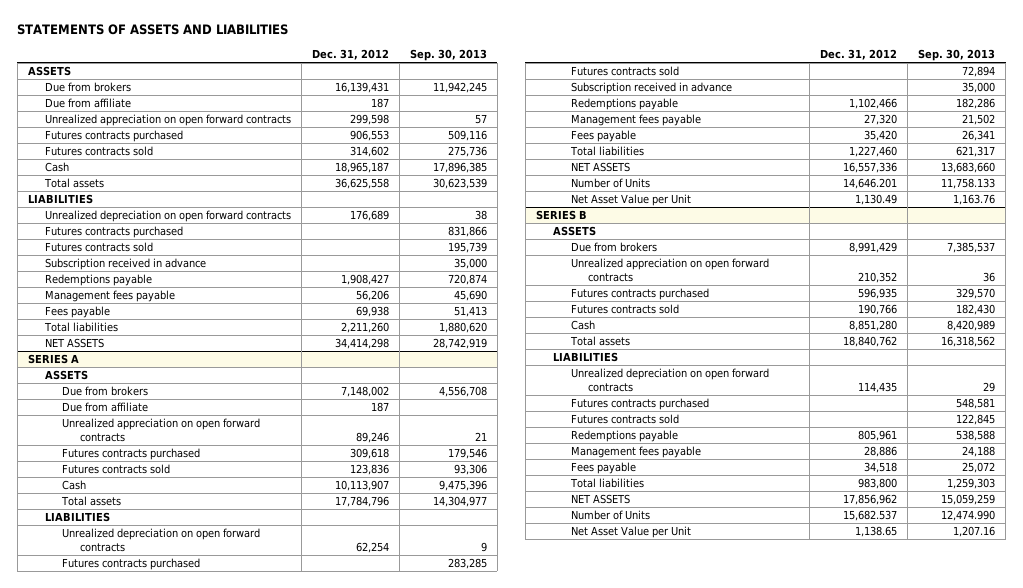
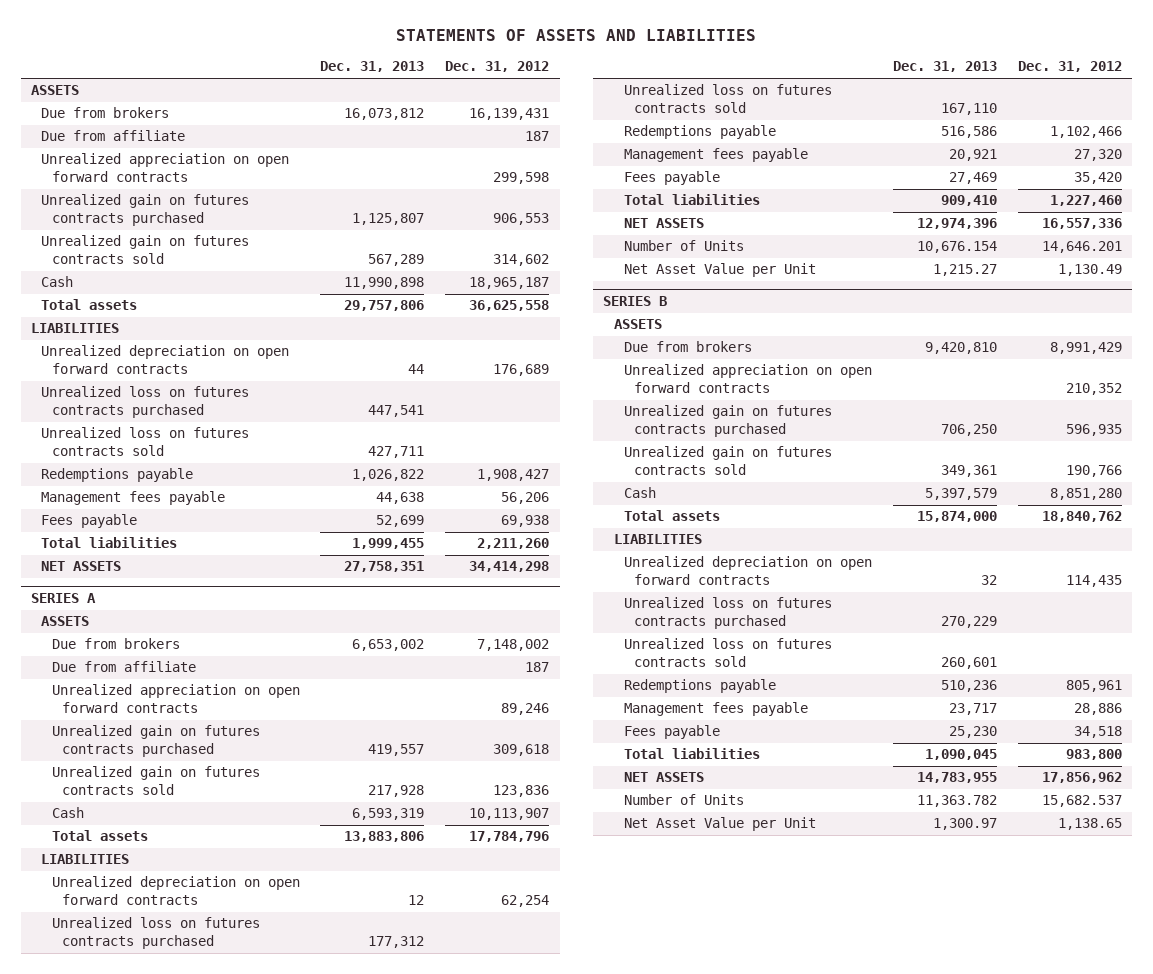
[409,48,487,61] Sep. 30, 2013 -> none
none -> [320,61,425,73] Dec. 31, 2013
[44,130,183,143] Futures contracts purchased -> [41,194,250,226] Unrealized gain on futures contracts purchased
[44,146,153,157] Futures contracts sold -> [41,235,250,264] Unrealized gain on futures contracts sold
[44,258,206,271] Subscription received in advance -> none
[44,226,183,239] Futures contracts purchased -> [41,386,250,418] Unrealized loss on futures contracts purchased
[44,242,153,253] Futures contracts sold -> [41,427,250,456] Unrealized loss on futures contracts sold
[62,448,201,461] Futures contracts purchased -> [51,725,260,757] Unrealized gain on futures contracts purchased
[62,464,171,475] Futures contracts sold -> [51,766,260,795] Unrealized gain on futures contracts sold
[570,82,732,95] Subscription received in advance -> none
[62,558,201,571] Futures contracts purchased -> [51,917,260,949] Unrealized loss on futures contracts purchased
[570,66,679,77] Futures contracts sold -> [623,84,832,113] Unrealized loss on futures contracts sold
[570,288,709,301] Futures contracts purchased -> [623,405,832,437] Unrealized gain on futures contracts purchased
[570,304,679,315] Futures contracts sold -> [623,446,832,475] Unrealized gain on futures contracts sold
[570,398,709,411] Futures contracts purchased -> [623,597,832,629] Unrealized loss on futures contracts purchased
[570,414,679,425] Futures contracts sold -> [623,638,832,667] Unrealized loss on futures contracts sold

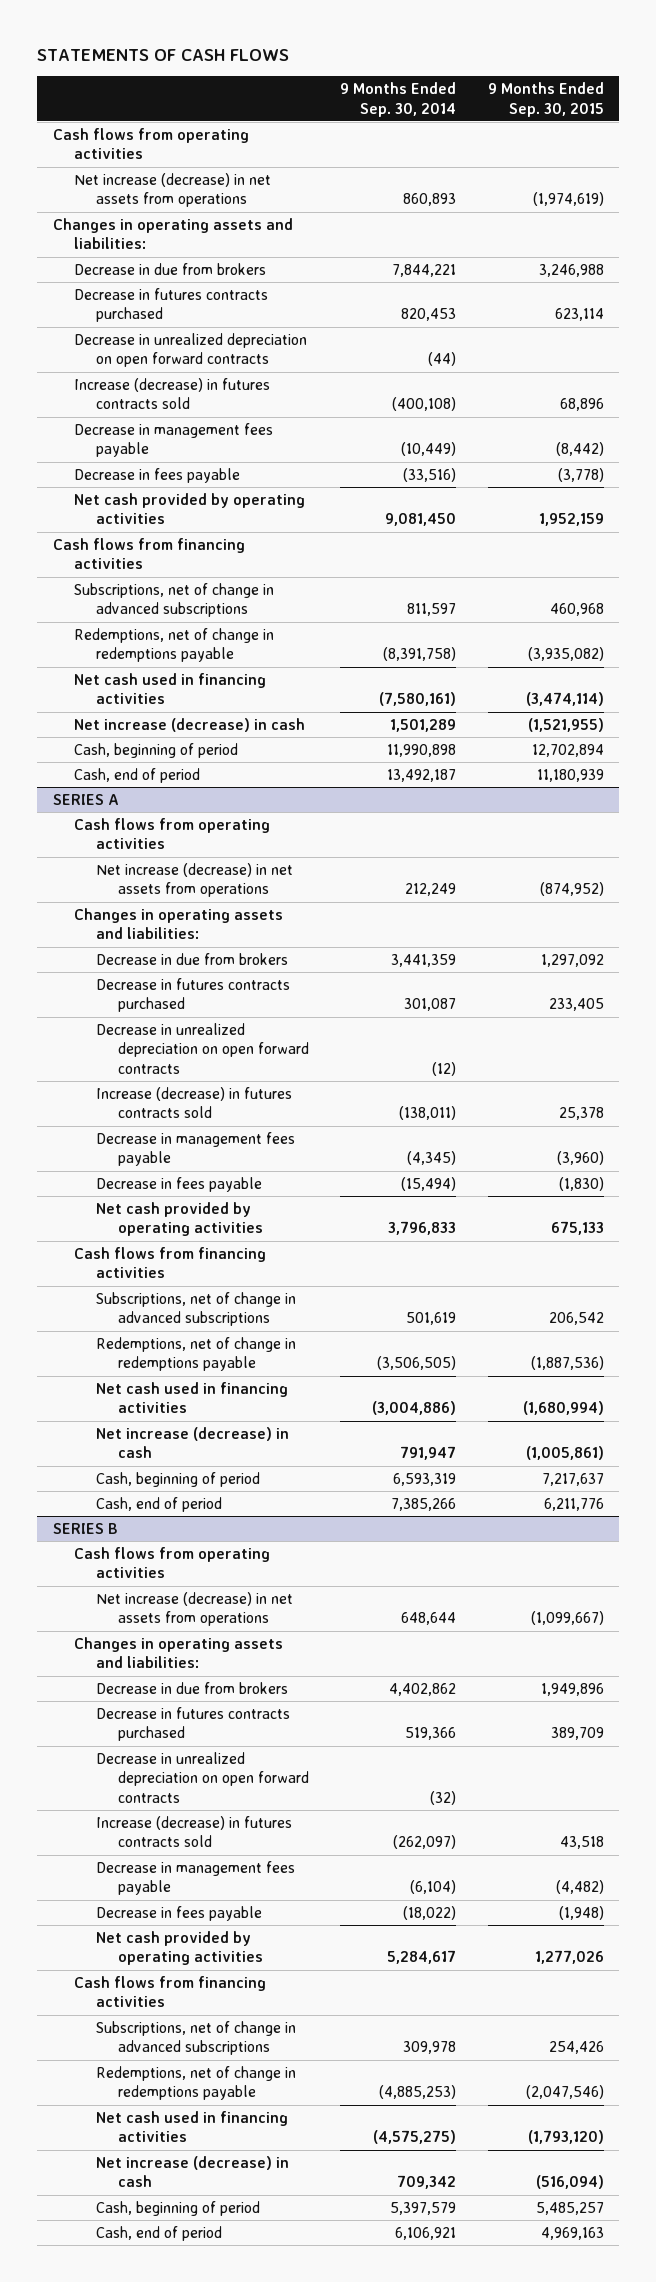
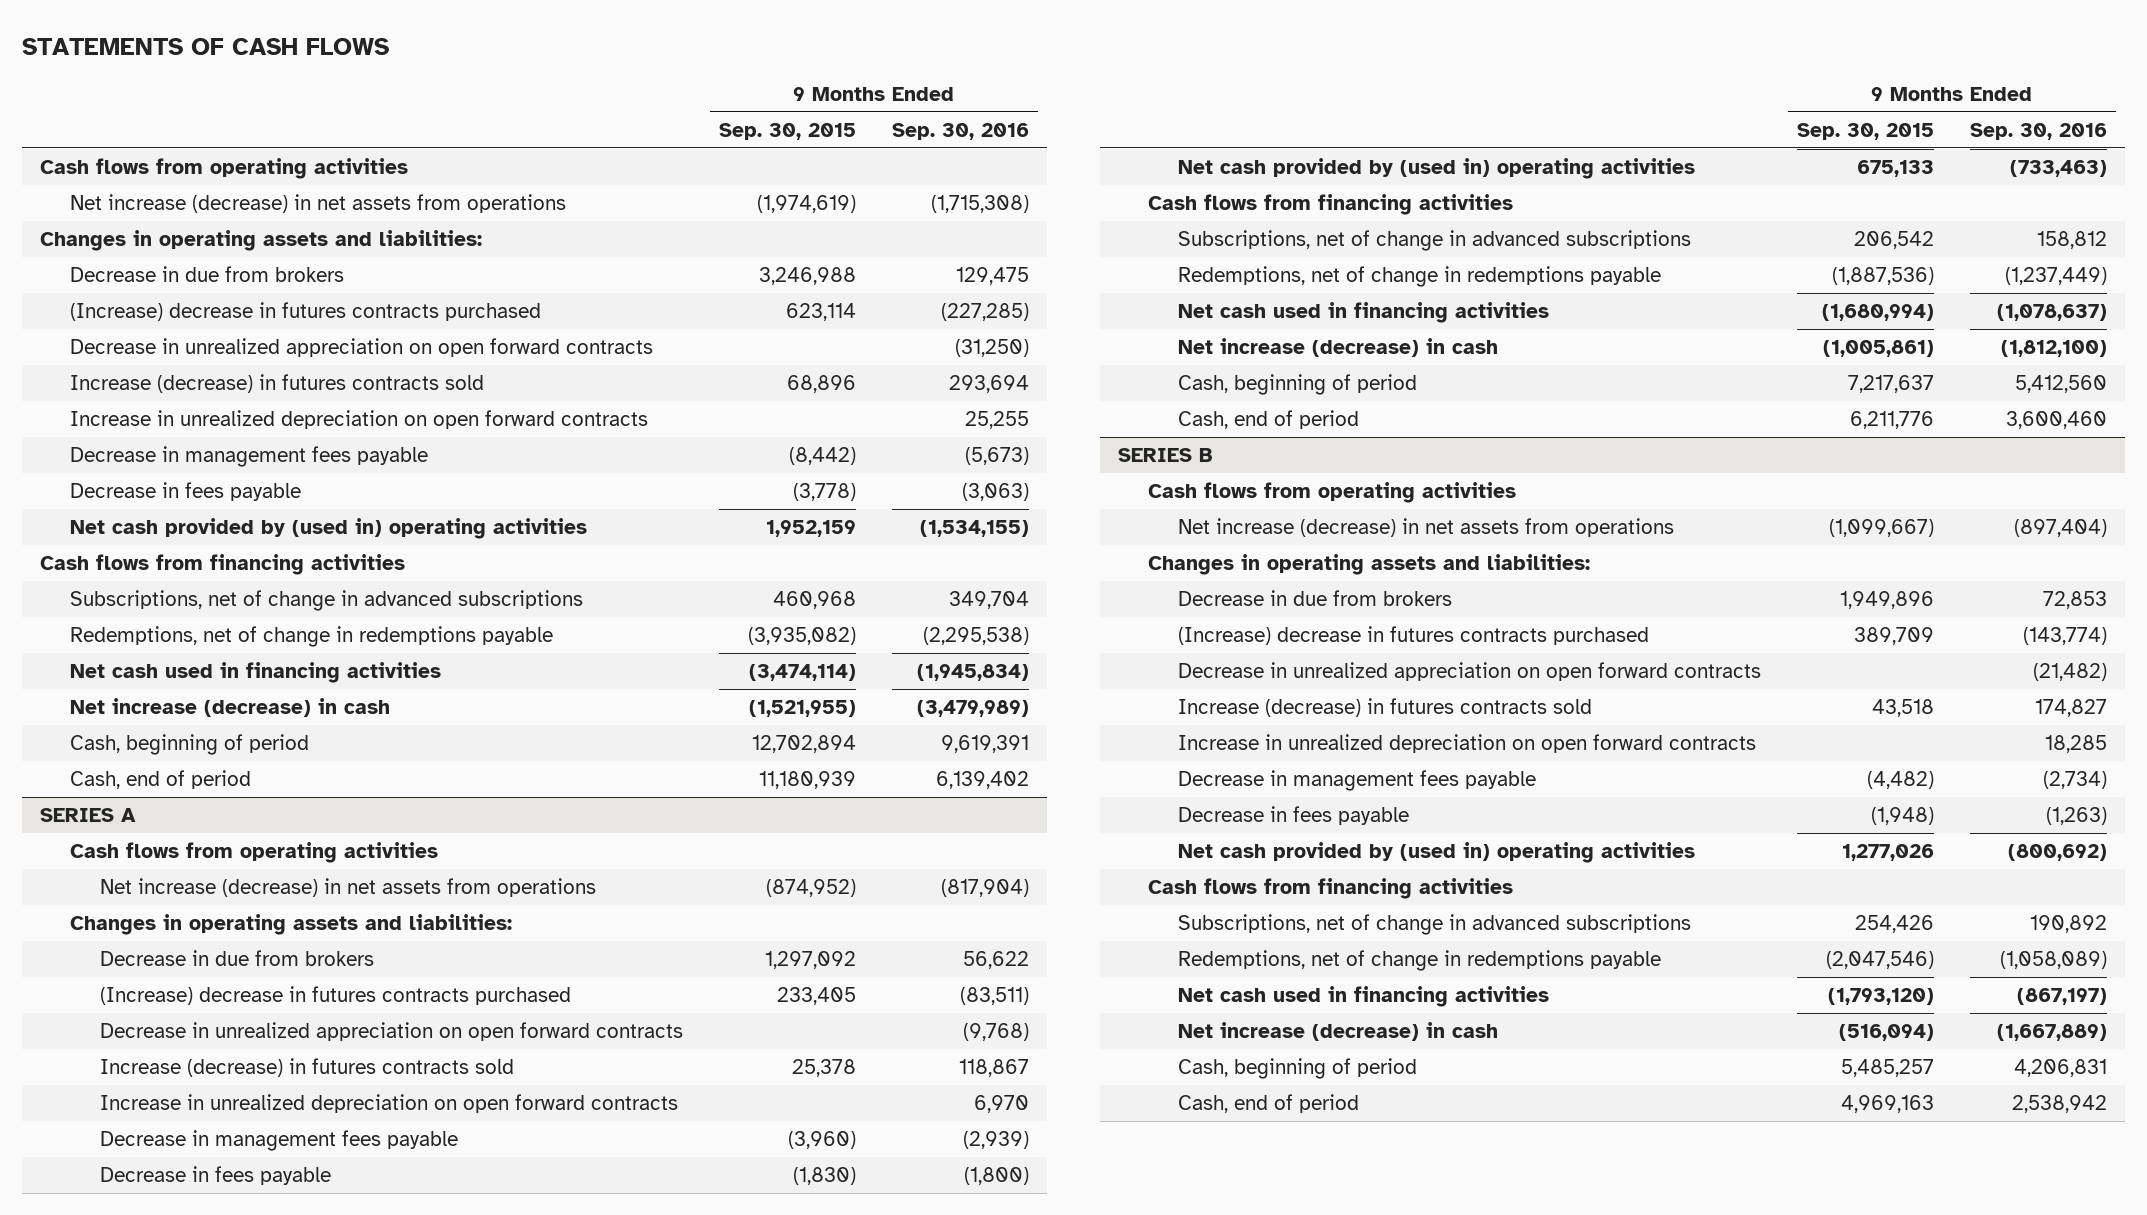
[340,82,457,117] 9 Months Ended Sep. 30, 2014 -> none
none -> [891,123,1029,141] Sep. 30, 2016
[74,287,269,323] Decrease in futures contracts purchased -> [69,302,541,322] (Increase) decrease in futures contracts purchased
[74,332,308,368] Decrease in unrealized depreciation on open forward contracts -> [69,338,653,358] Decrease in unrealized appreciation on open forward contracts
none -> [69,410,648,430] Increase in unrealized depreciation on open forward contracts
[74,492,306,525] Net cash provided by operating activities -> [69,518,587,540] Net cash provided by (used in) operating activities
[95,977,290,1013] Decrease in futures contracts purchased -> [99,986,571,1006] (Increase) decrease in futures contracts purchased
[95,1022,309,1074] Decrease in unrealized depreciation on open forward contracts -> [99,1022,683,1042] Decrease in unrealized appreciation on open forward contracts
none -> [99,1094,678,1114] Increase in unrealized depreciation on open forward contracts
[95,1201,263,1237] Net cash provided by operating activities -> [1177,158,1695,180] Net cash provided by (used in) operating activities
[95,1706,290,1742] Decrease in futures contracts purchased -> [1177,626,1649,646] (Increase) decrease in futures contracts purchased
[95,1751,309,1803] Decrease in unrealized depreciation on open forward contracts -> [1177,662,1761,682] Decrease in unrealized appreciation on open forward contracts
none -> [1177,734,1756,754] Increase in unrealized depreciation on open forward contracts
[95,1930,263,1966] Net cash provided by operating activities -> [1177,842,1695,864] Net cash provided by (used in) operating activities

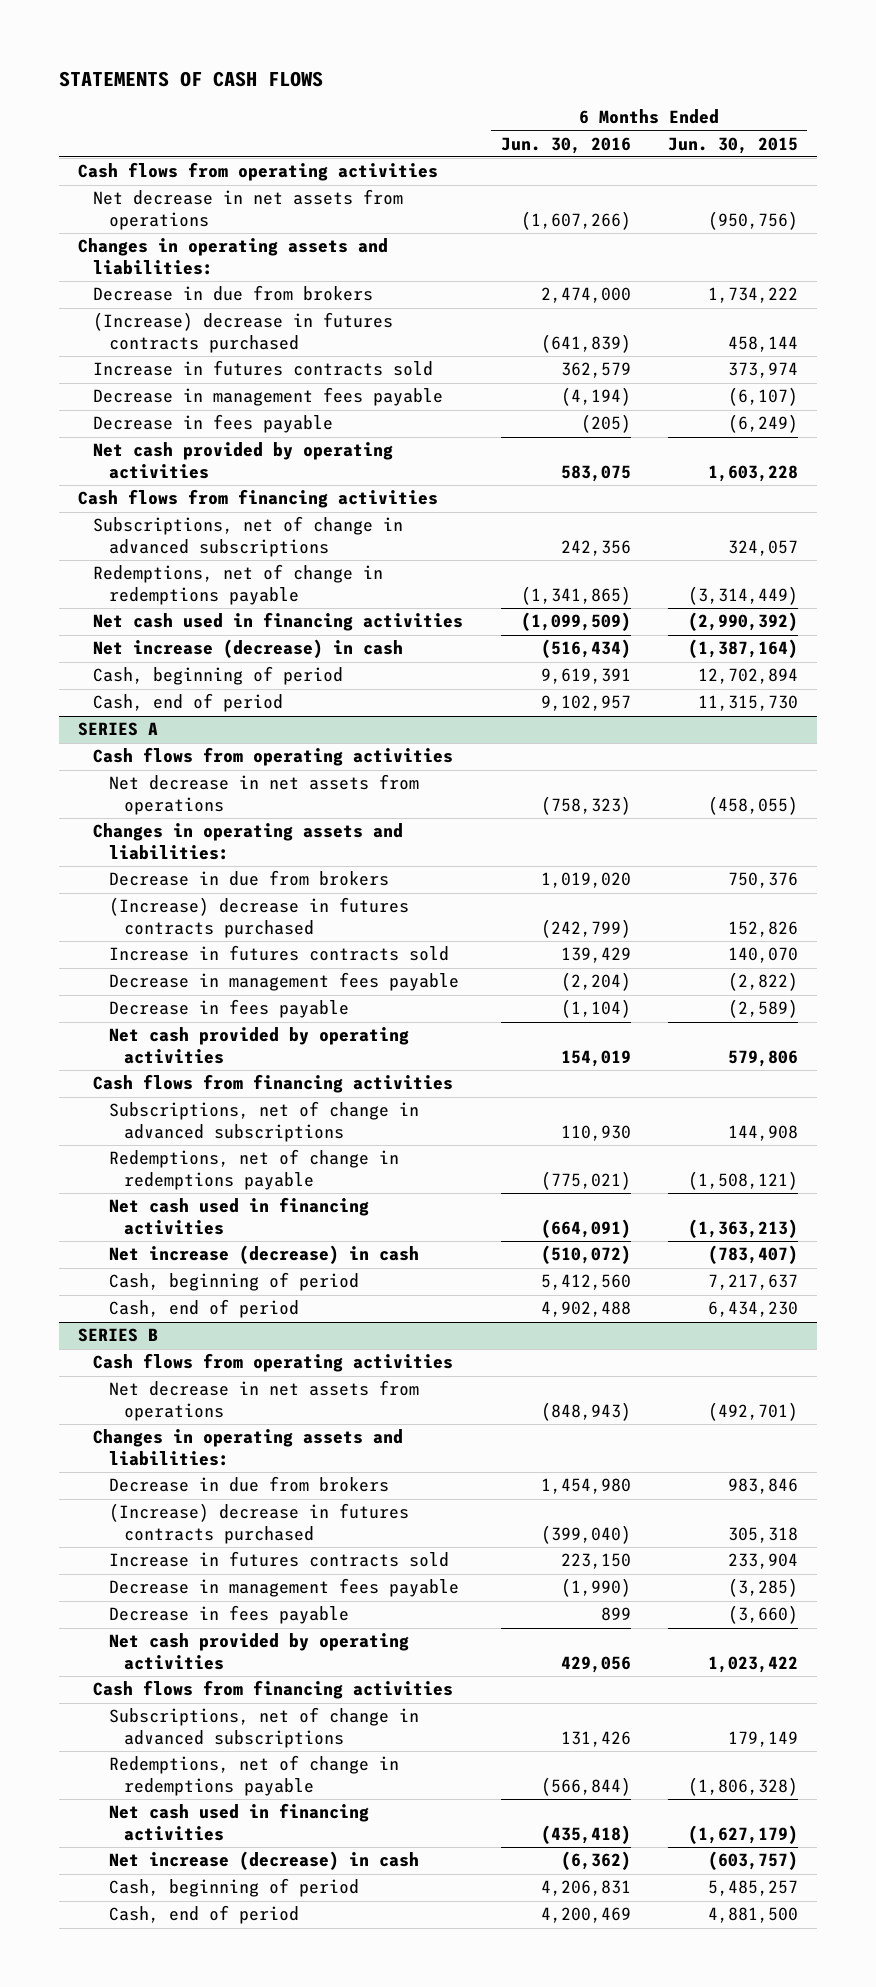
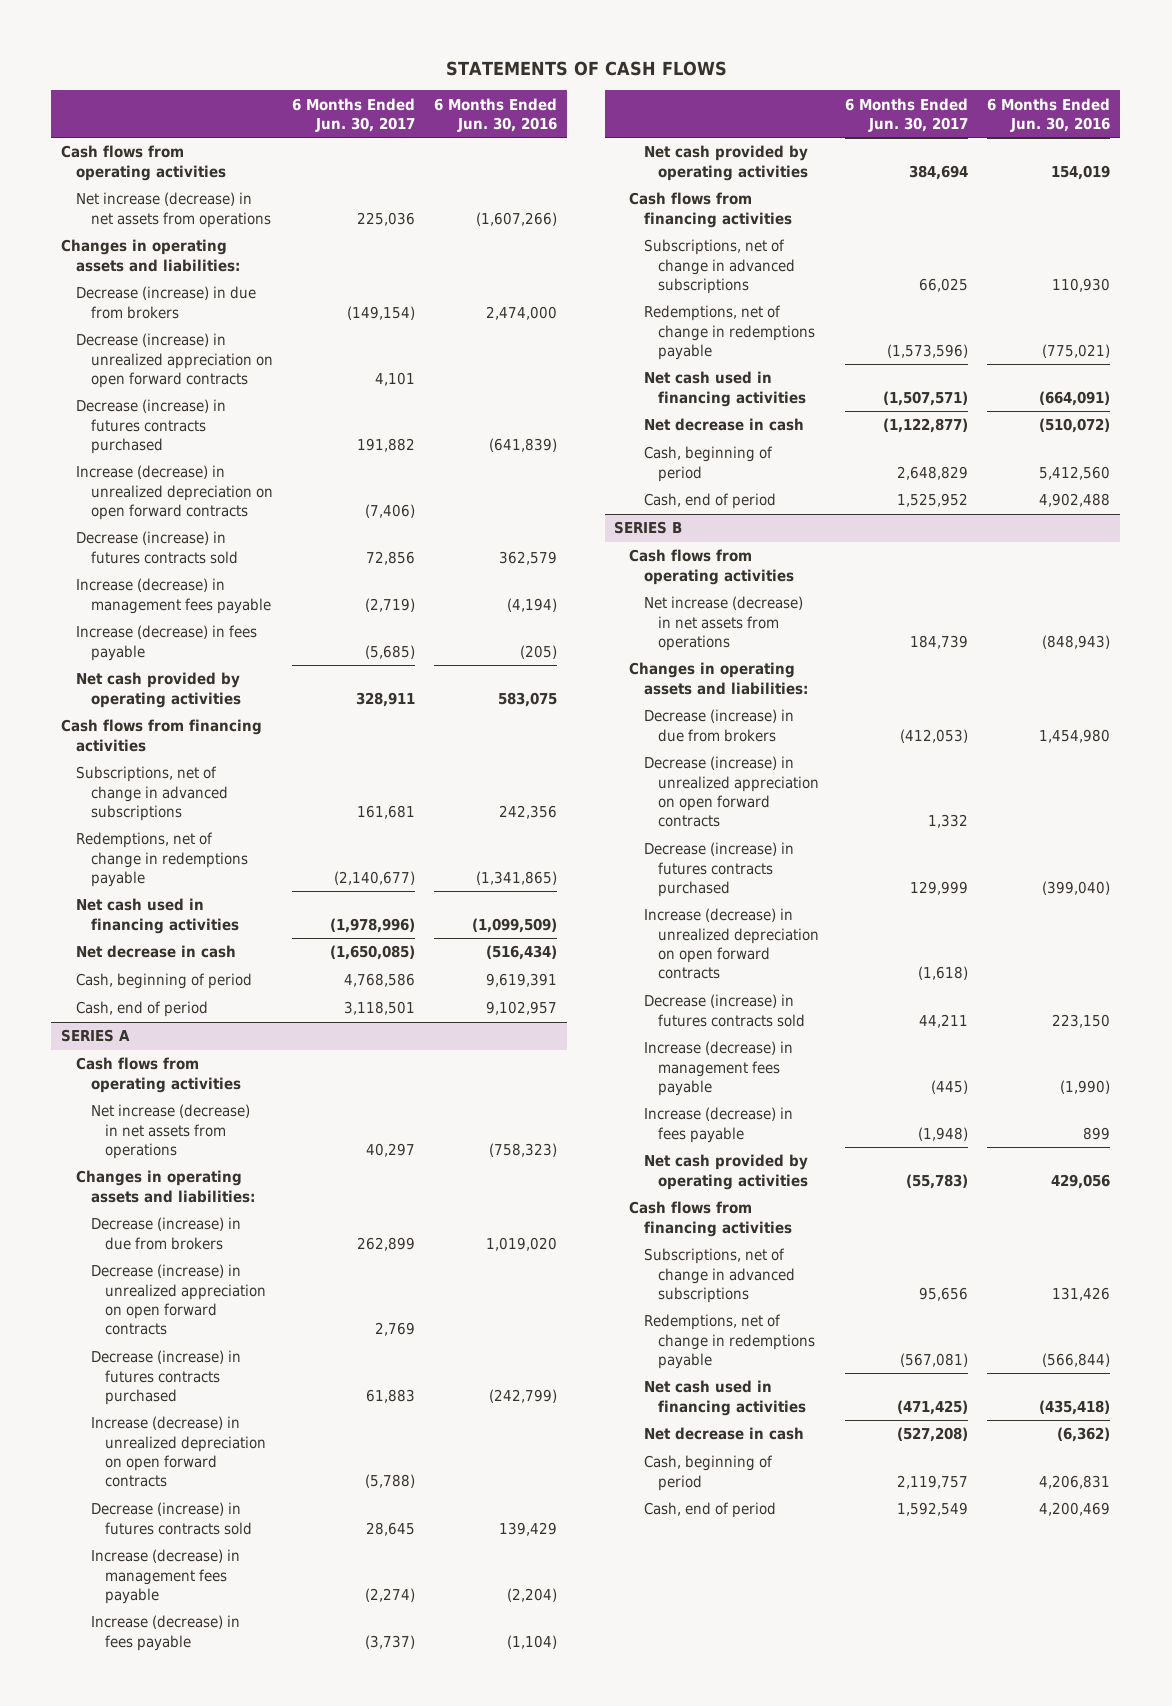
[668,136,799,154] Jun. 30, 2015 -> none
none -> [291,97,415,132] 6 Months Ended Jun. 30, 2017
[93,189,404,230] Net decrease in net assets from operations -> [75,192,271,228] Net increase (decrease) in net assets from operations
[93,285,374,302] Decrease in due from brokers -> [75,286,256,319] Decrease (increase) in due from brokers
none -> [75,333,273,388] Decrease (increase) in unrealized appreciation on open forward contracts
[93,312,394,353] (Increase) decrease in futures contracts purchased -> [75,399,226,454] Decrease (increase) in futures contracts purchased
none -> [75,465,273,520] Increase (decrease) in unrealized depreciation on open forward contracts
[93,360,434,377] Increase in futures contracts sold -> [75,531,238,564] Decrease (increase) in futures contracts sold
[93,387,444,407] Decrease in management fees payable -> [75,578,271,614] Increase (decrease) in management fees payable
[93,414,334,434] Decrease in fees payable -> [75,625,257,661] Increase (decrease) in fees payable
[93,639,404,659] Net increase (decrease) in cash -> [75,945,236,959] Net decrease in cash
[108,774,419,815] Net decrease in net assets from operations -> [90,1104,250,1159] Net increase (decrease) in net assets from operations
[108,870,389,887] Decrease in due from brokers -> [90,1217,241,1250] Decrease (increase) in due from brokers
none -> [90,1264,267,1336] Decrease (increase) in unrealized appreciation on open forward contracts
[108,897,409,938] (Increase) decrease in futures contracts purchased -> [90,1350,241,1405] Decrease (increase) in futures contracts purchased
none -> [90,1416,267,1488] Increase (decrease) in unrealized depreciation on open forward contracts
[108,945,449,962] Increase in futures contracts sold -> [90,1502,253,1535] Decrease (increase) in futures contracts sold
[108,972,459,992] Decrease in management fees payable -> [90,1549,240,1604] Increase (decrease) in management fees payable
[108,999,349,1019] Decrease in fees payable -> [90,1615,240,1651] Increase (decrease) in fees payable
[108,1245,419,1265] Net increase (decrease) in cash -> [643,418,804,432] Net decrease in cash
[108,1380,419,1421] Net decrease in net assets from operations -> [643,596,803,651] Net increase (decrease) in net assets from operations
[108,1476,389,1493] Decrease in due from brokers -> [643,709,794,742] Decrease (increase) in due from brokers
none -> [643,756,820,828] Decrease (increase) in unrealized appreciation on open forward contracts
[108,1503,409,1544] (Increase) decrease in futures contracts purchased -> [643,842,794,897] Decrease (increase) in futures contracts purchased
none -> [643,908,820,980] Increase (decrease) in unrealized depreciation on open forward contracts
[108,1551,449,1568] Increase in futures contracts sold -> [643,994,806,1027] Decrease (increase) in futures contracts sold
[108,1578,459,1598] Decrease in management fees payable -> [643,1041,793,1096] Increase (decrease) in management fees payable
[108,1605,349,1625] Decrease in fees payable -> [643,1107,793,1143] Increase (decrease) in fees payable
[108,1851,419,1871] Net increase (decrease) in cash -> [643,1427,804,1441] Net decrease in cash

